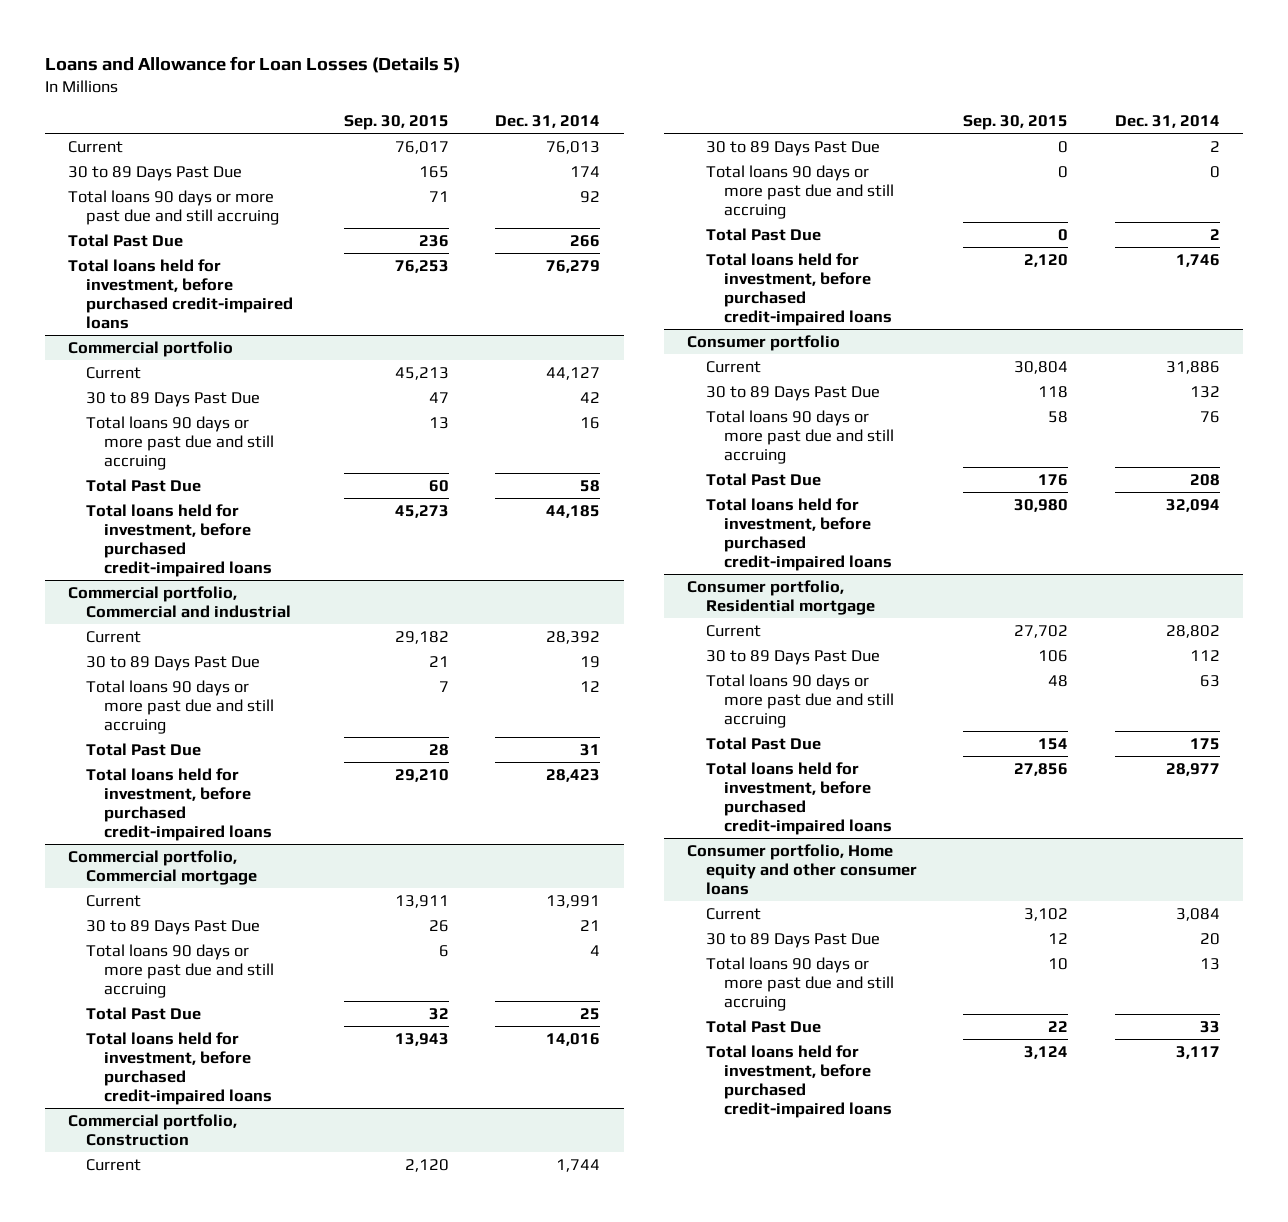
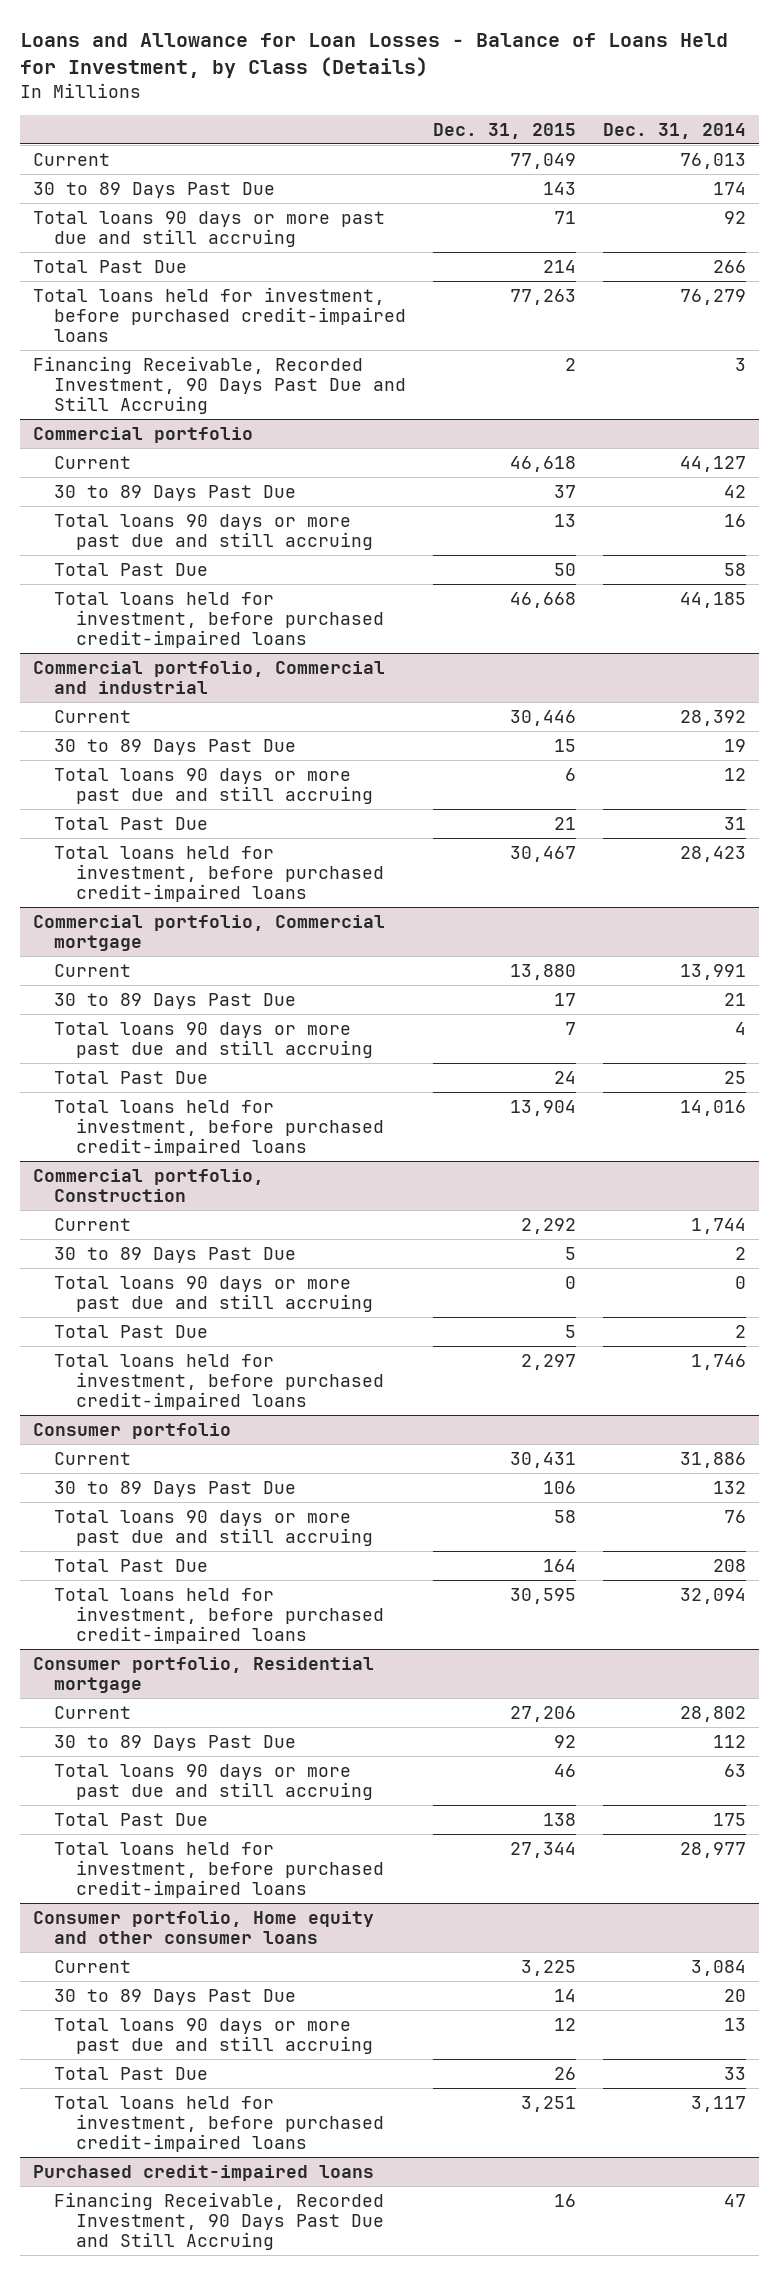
[44,55,460,73] Loans and Allowance for Loan Losses (Details 5) -> [19,32,728,79] Loans and Allowance for Loan Losses - Balance of Loans Held for Investment, by Class (Details)
[343,114,449,130] Sep. 30, 2015 -> none
none -> [433,123,577,140] Dec. 31, 2015
none -> [32,355,407,415] Financing Receivable, Recorded Investment, 90 Days Past Due and Still Accruing
none -> [32,2164,374,2181] Purchased credit-impaired loans
none -> [54,2191,385,2251] Financing Receivable, Recorded Investment, 90 Days Past Due and Still Accruing

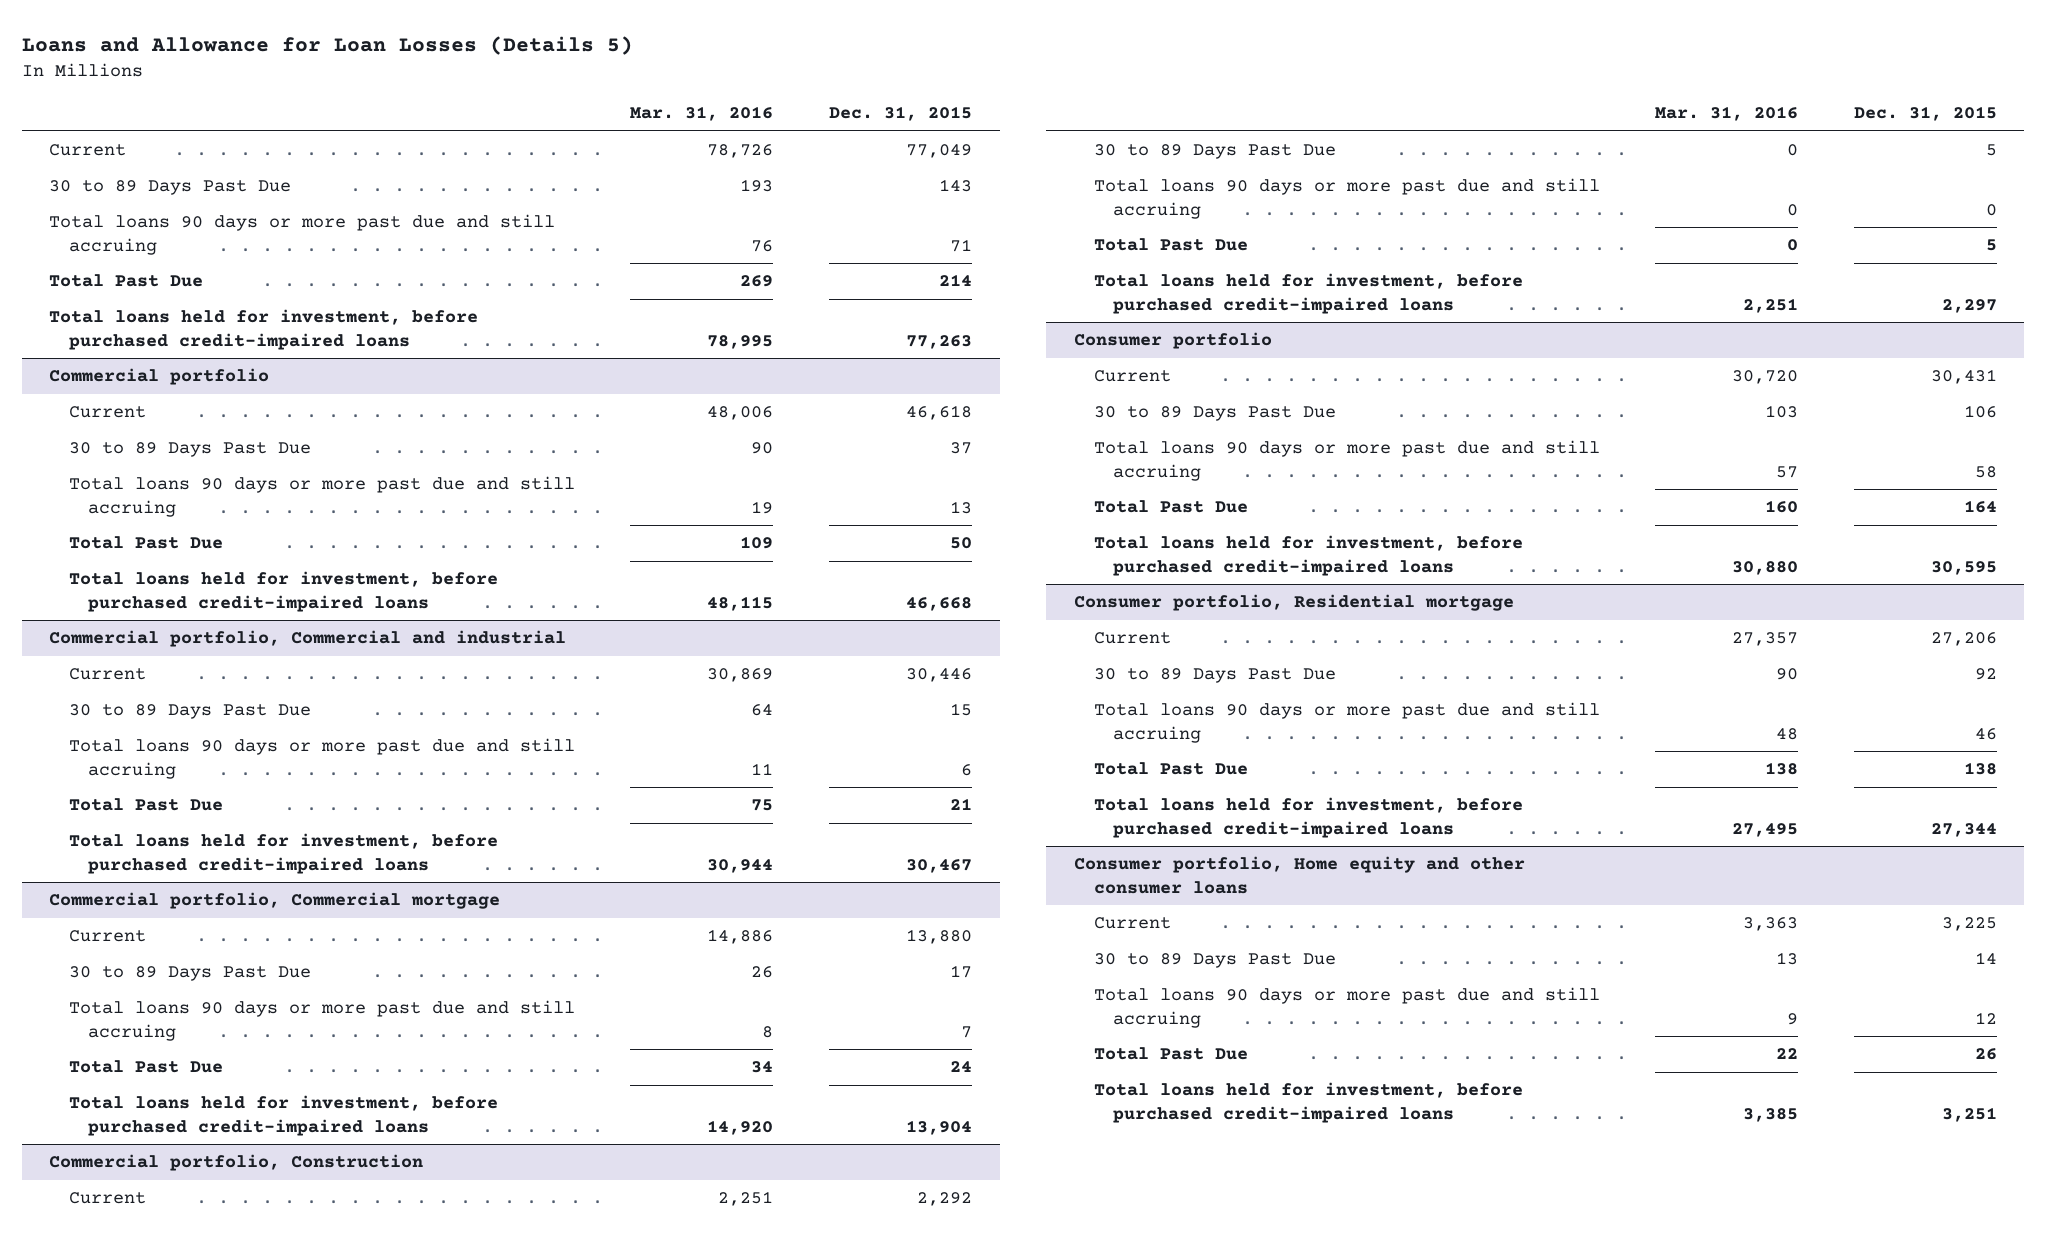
[19,32,728,79] Loans and Allowance for Loan Losses - Balance of Loans Held for Investment, by Class (Details) -> [21,35,633,55] Loans and Allowance for Loan Losses (Details 5)
[603,123,747,140] Dec. 31, 2014 -> none
none -> [630,106,774,122] Mar. 31, 2016
[32,355,407,415] Financing Receivable, Recorded Investment, 90 Days Past Due and Still Accruing -> none
[32,2164,374,2181] Purchased credit-impaired loans -> none
[54,2191,385,2251] Financing Receivable, Recorded Investment, 90 Days Past Due and Still Accruing -> none

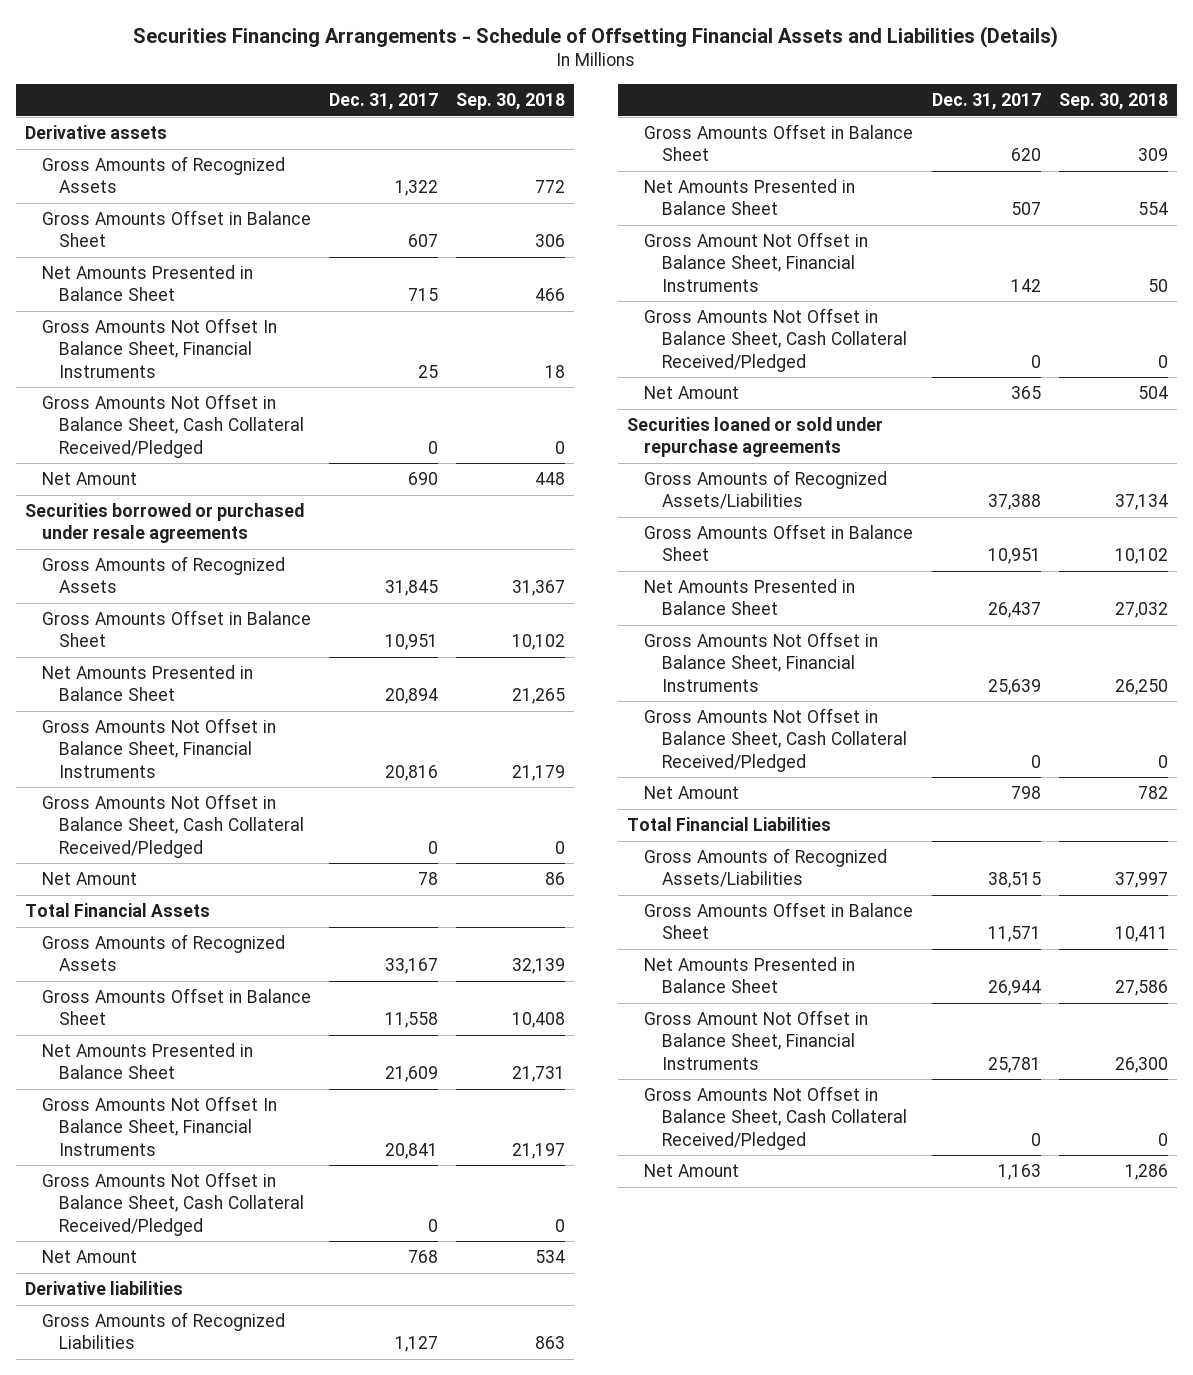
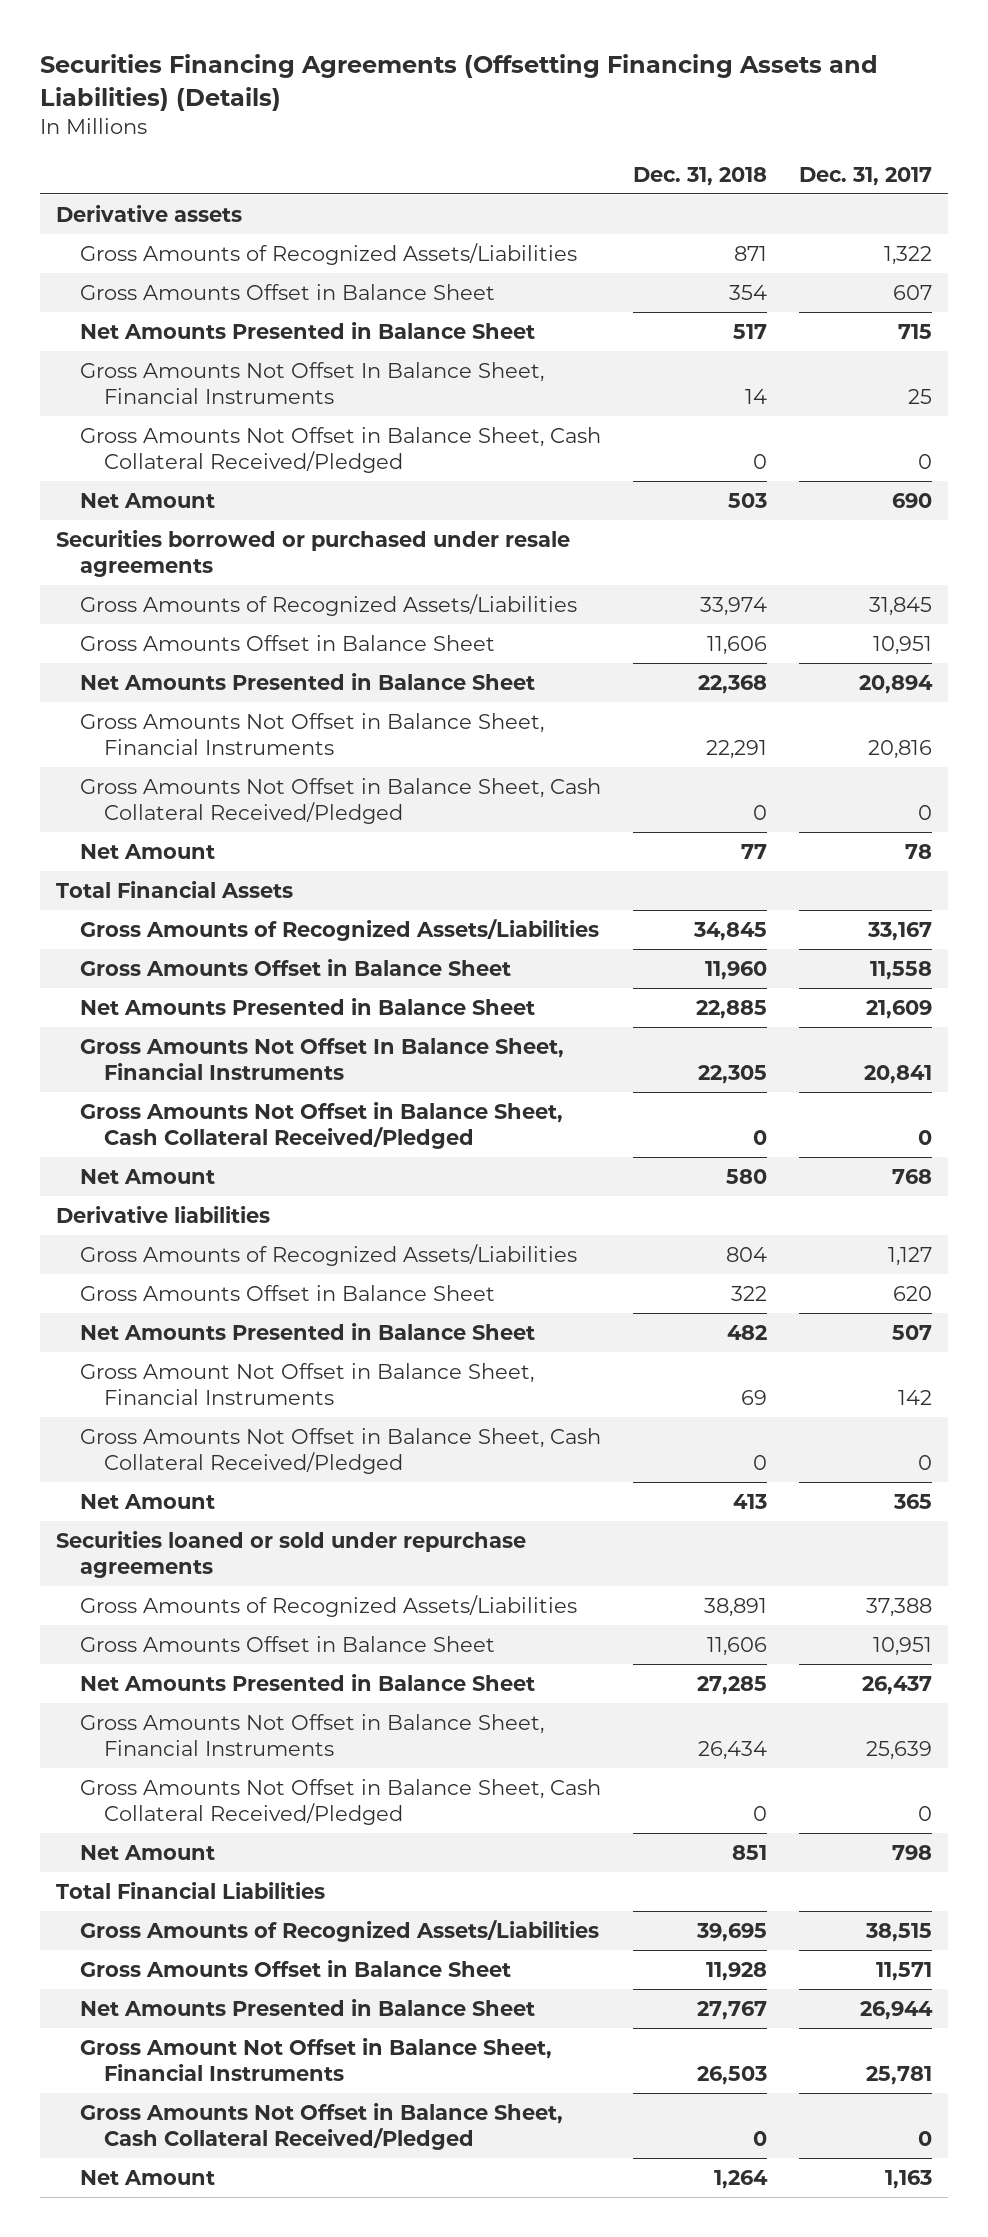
[133,25,1059,48] Securities Financing Arrangements - Schedule of Offsetting Financial Assets and Liabilities (Details) -> [40,54,879,111] Securities Financing Agreements (Offsetting Financing Assets and Liabilities) (Details)
[456,92,566,110] Sep. 30, 2018 -> none
none -> [632,166,767,186] Dec. 31, 2018
[41,156,285,194] Gross Amounts of Recognized Assets -> [79,242,577,265] Gross Amounts of Recognized Assets/Liabilities
[41,556,285,594] Gross Amounts of Recognized Assets -> [79,593,577,616] Gross Amounts of Recognized Assets/Liabilities
[41,934,285,972] Gross Amounts of Recognized Assets -> [79,918,599,941] Gross Amounts of Recognized Assets/Liabilities
[41,1312,285,1350] Gross Amounts of Recognized Liabilities -> [79,1243,577,1266] Gross Amounts of Recognized Assets/Liabilities

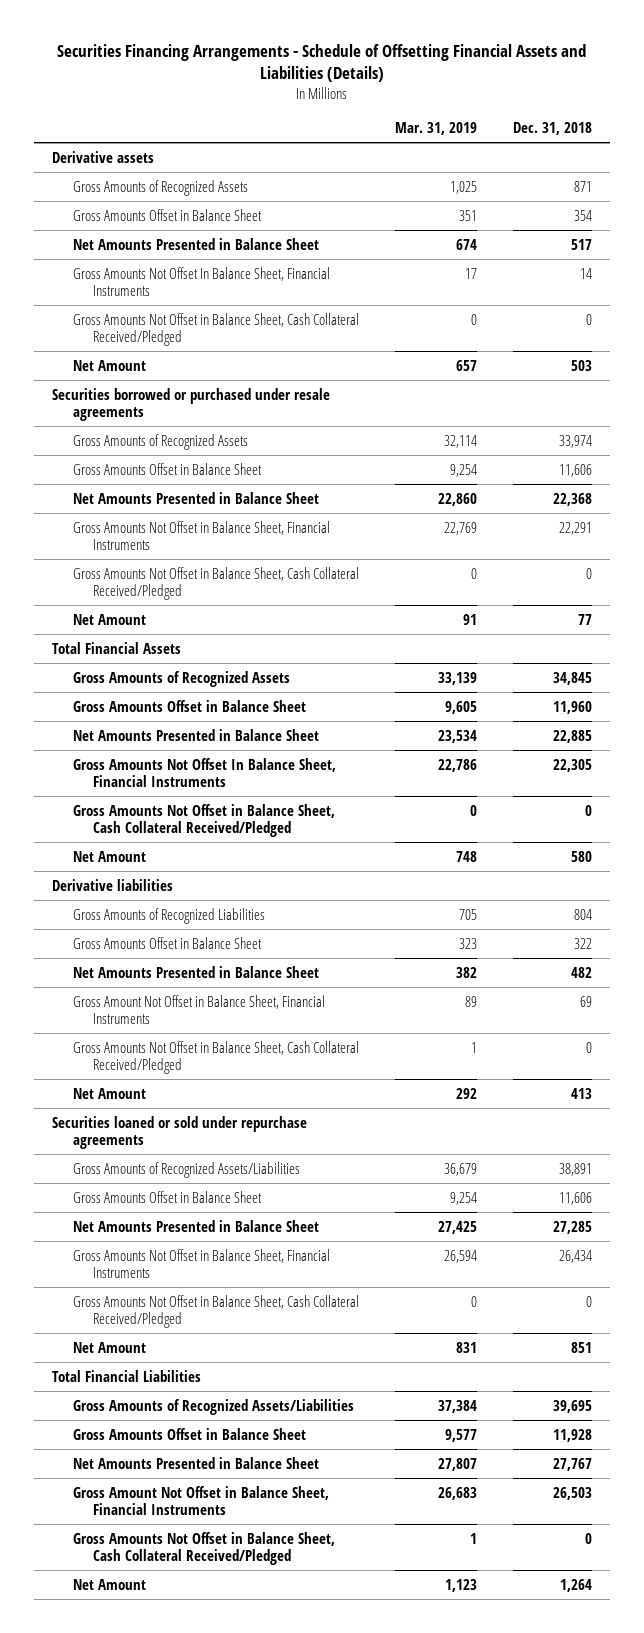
[40,54,879,111] Securities Financing Agreements (Offsetting Financing Assets and Liabilities) (Details) -> [57,43,587,83] Securities Financing Arrangements - Schedule of Offsetting Financial Assets and Liabilities (Details)
[798,166,932,186] Dec. 31, 2017 -> none
none -> [394,122,477,136] Mar. 31, 2019
[79,242,577,265] Gross Amounts of Recognized Assets/Liabilities -> [72,179,248,196] Gross Amounts of Recognized Assets
[79,593,577,616] Gross Amounts of Recognized Assets/Liabilities -> [72,433,248,450] Gross Amounts of Recognized Assets
[79,918,599,941] Gross Amounts of Recognized Assets/Liabilities -> [72,670,290,687] Gross Amounts of Recognized Assets
[79,1243,577,1266] Gross Amounts of Recognized Assets/Liabilities -> [72,907,265,924] Gross Amounts of Recognized Liabilities

